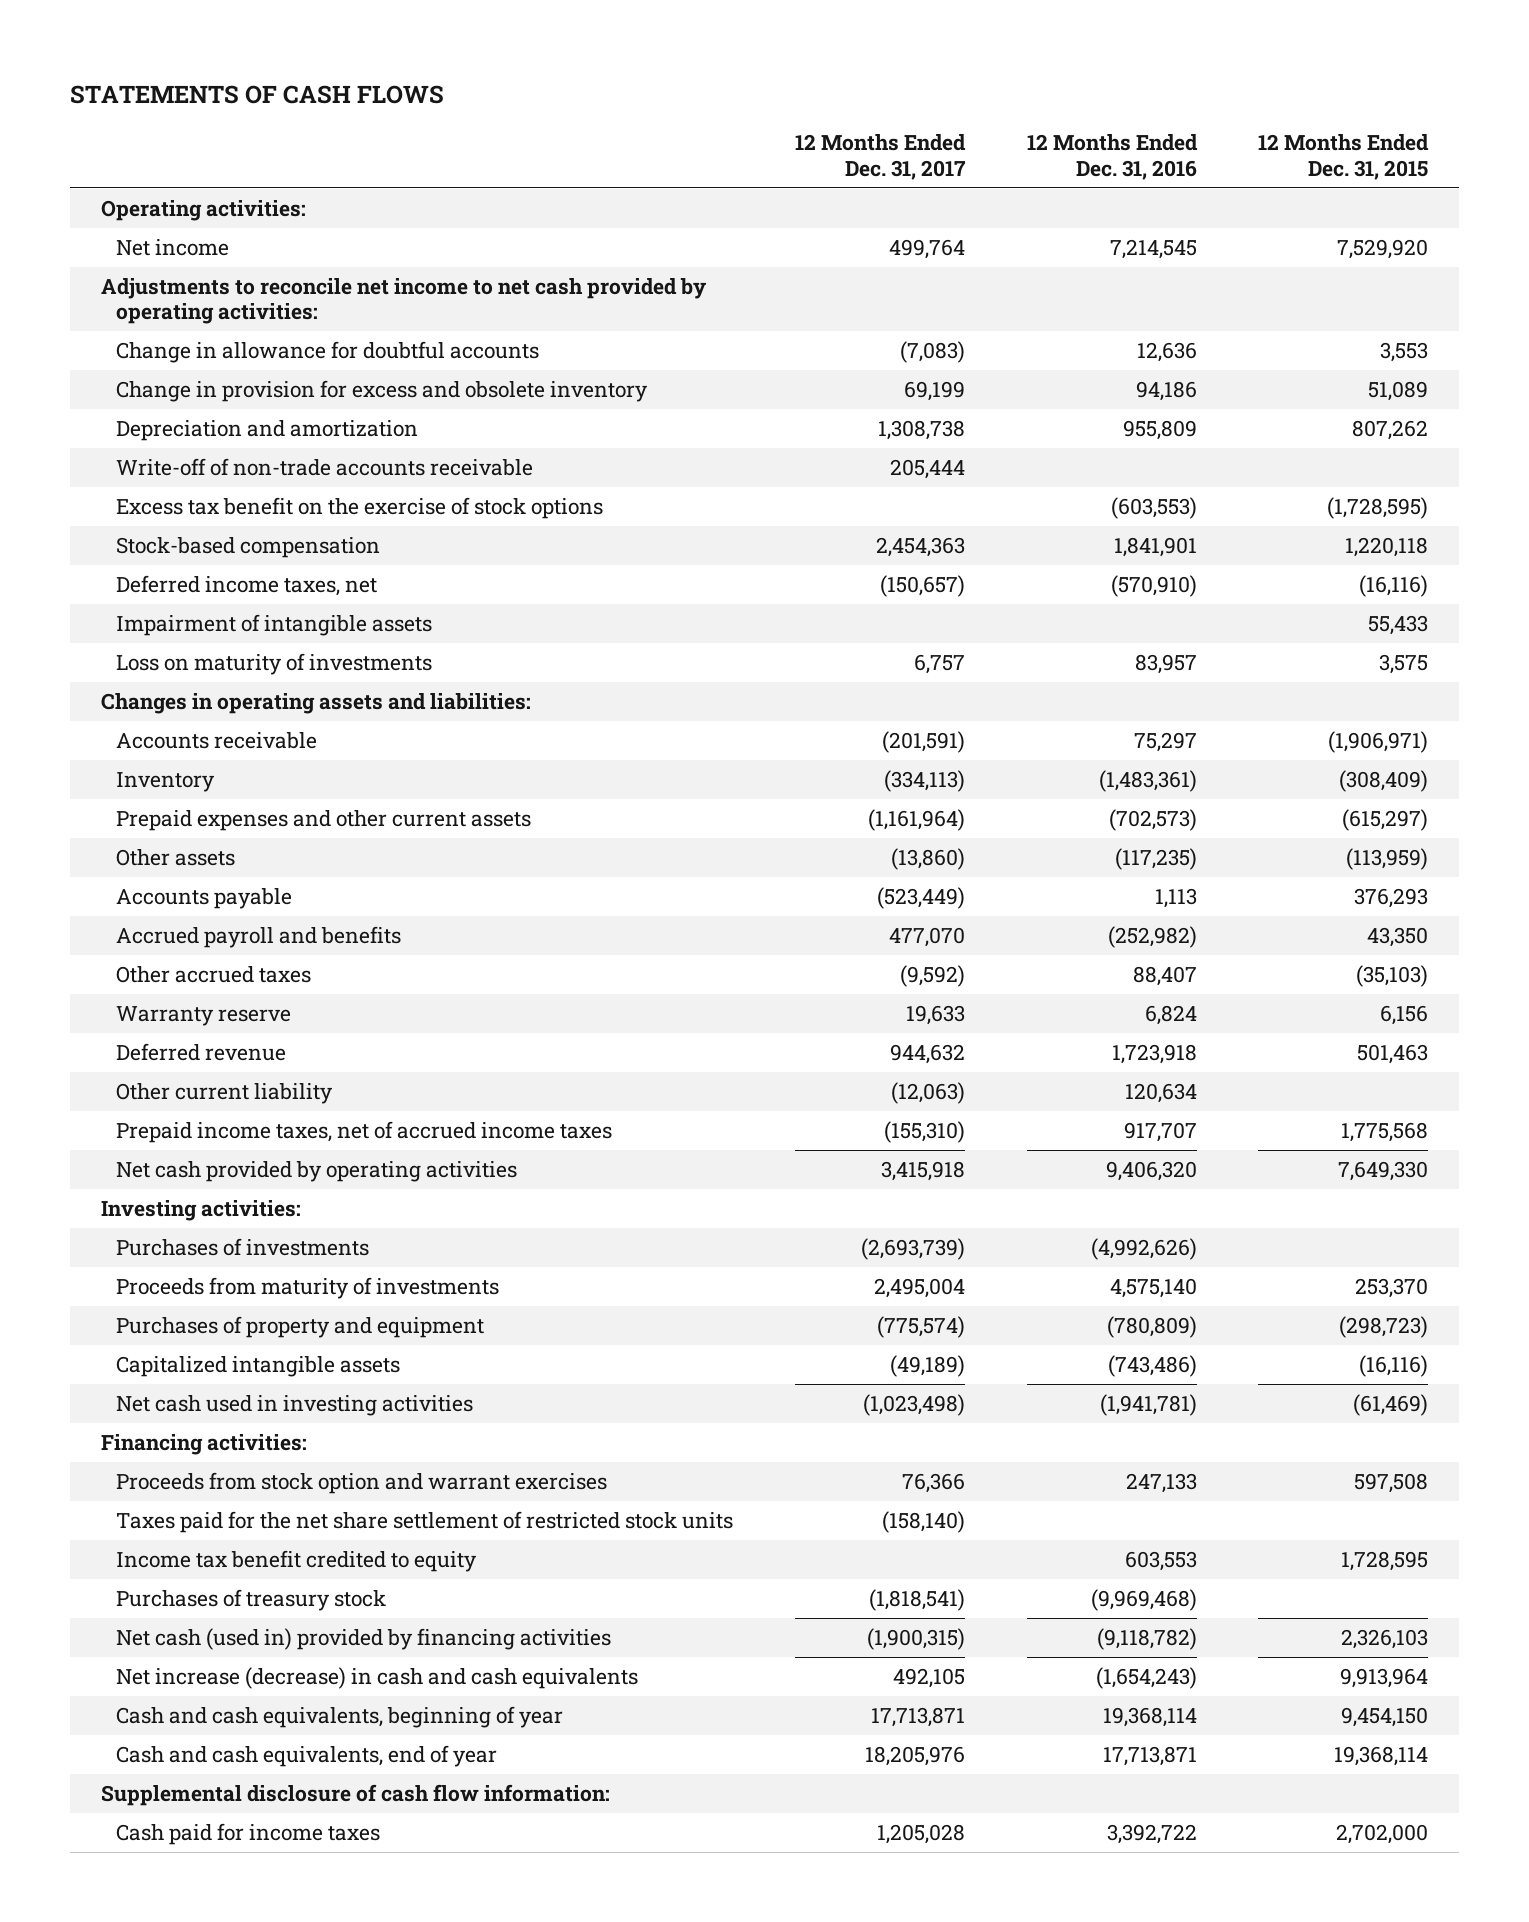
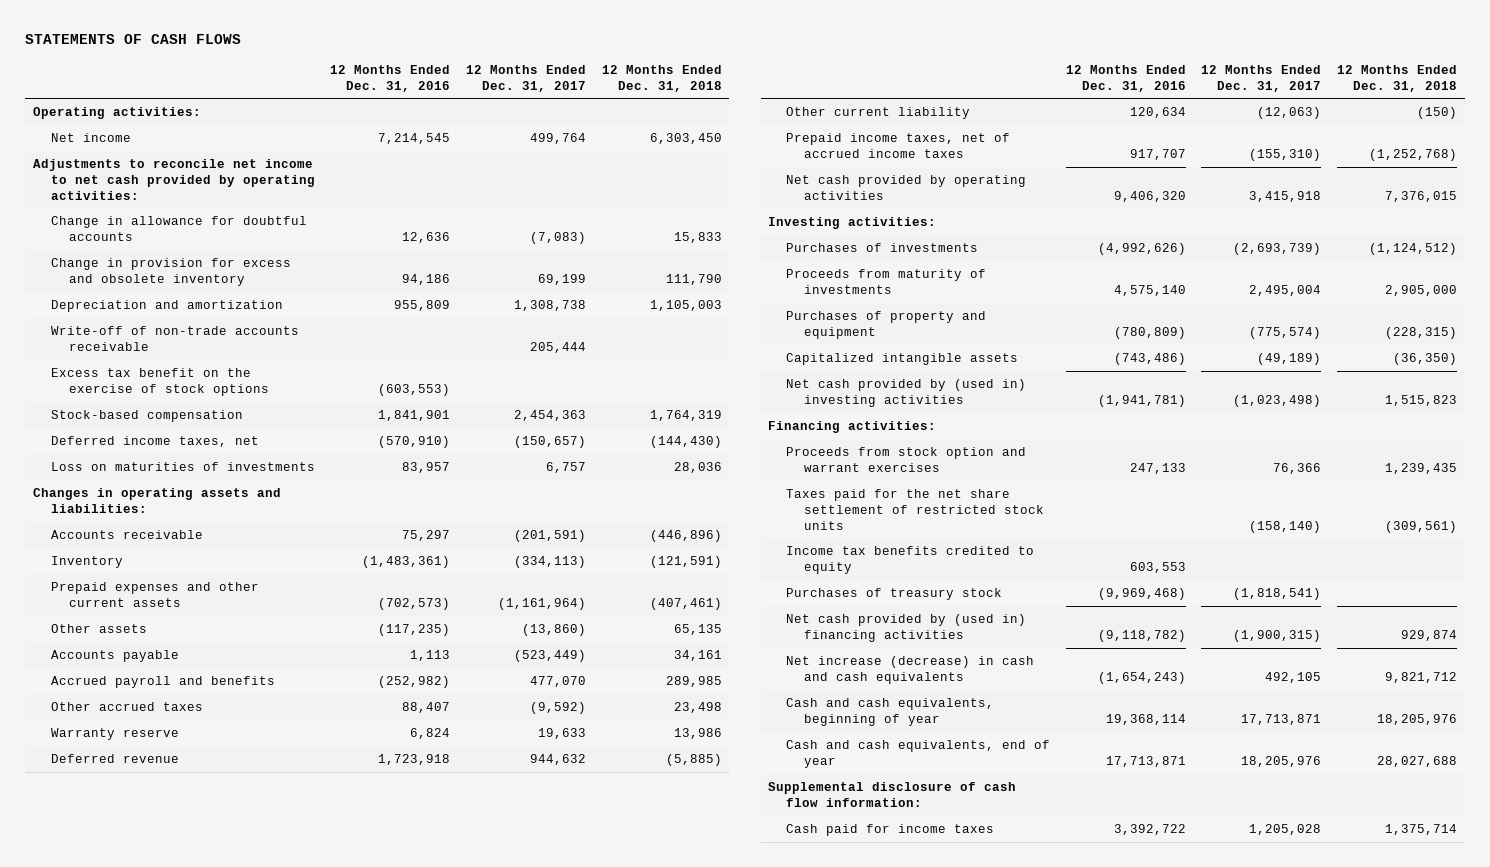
[1258,134,1430,180] 12 Months Ended Dec. 31, 2015 -> none
none -> [601,64,722,92] 12 Months Ended Dec. 31, 2018
[116,613,433,636] Impairment of intangible assets -> none
[116,652,433,675] Loss on maturity of investments -> [50,461,315,471] Loss on maturities of investments
[116,1394,474,1416] Net cash used in investing activities -> [786,378,1027,407] Net cash provided by (used in) investing activities
[116,1549,478,1572] Income tax benefit credited to equity -> [786,545,1035,574] Income tax benefits credited to equity
[116,1627,612,1650] Net cash (used in) provided by financing activities -> [786,613,1027,642] Net cash provided by (used in) financing activities

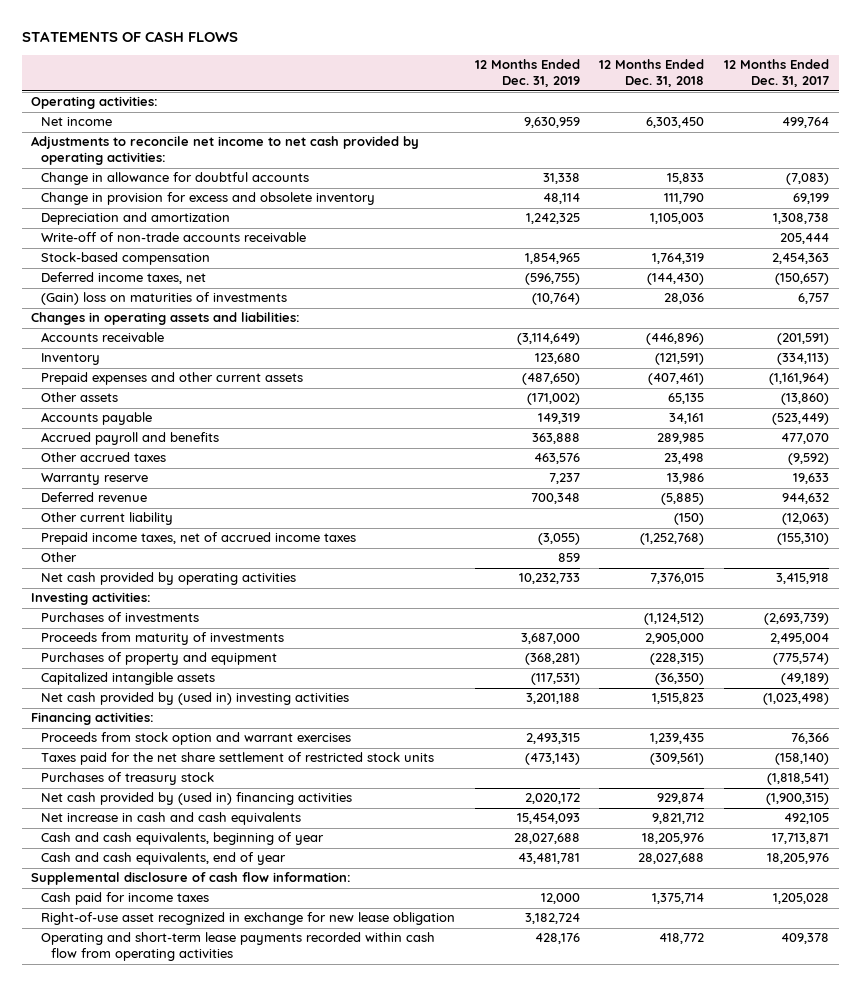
[330,64,451,92] 12 Months Ended Dec. 31, 2016 -> none
none -> [474,59,580,88] 12 Months Ended Dec. 31, 2019
[50,367,269,396] Excess tax benefit on the exercise of stock options -> none
[50,461,315,471] Loss on maturities of investments -> [41,292,288,306] (Gain) loss on maturities of investments
none -> [41,552,78,563] Other
[786,545,1035,574] Income tax benefits credited to equity -> none
[786,655,1035,684] Net increase (decrease) in cash and cash equivalents -> [41,812,302,826] Net increase in cash and cash equivalents
none -> [41,912,456,926] Right-of-use asset recognized in exchange for new lease obligation
none -> [41,932,436,962] Operating and short-term lease payments recorded within cash flow from operating activities

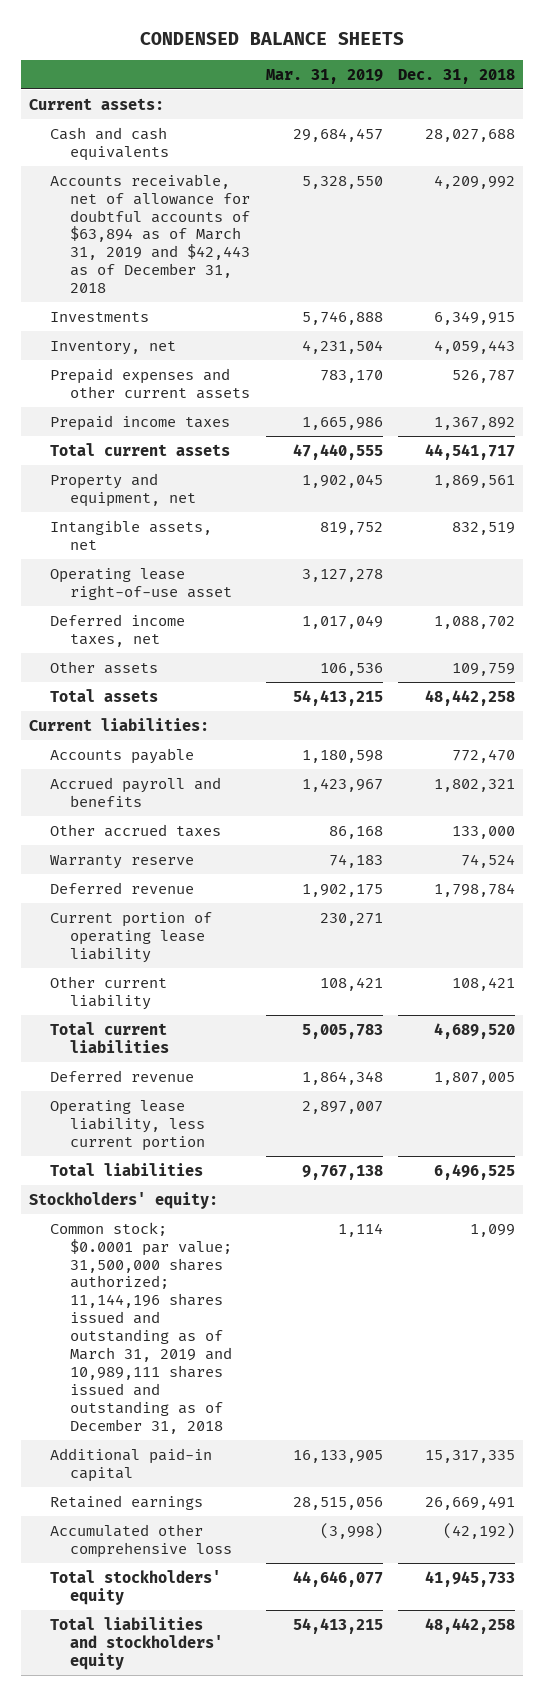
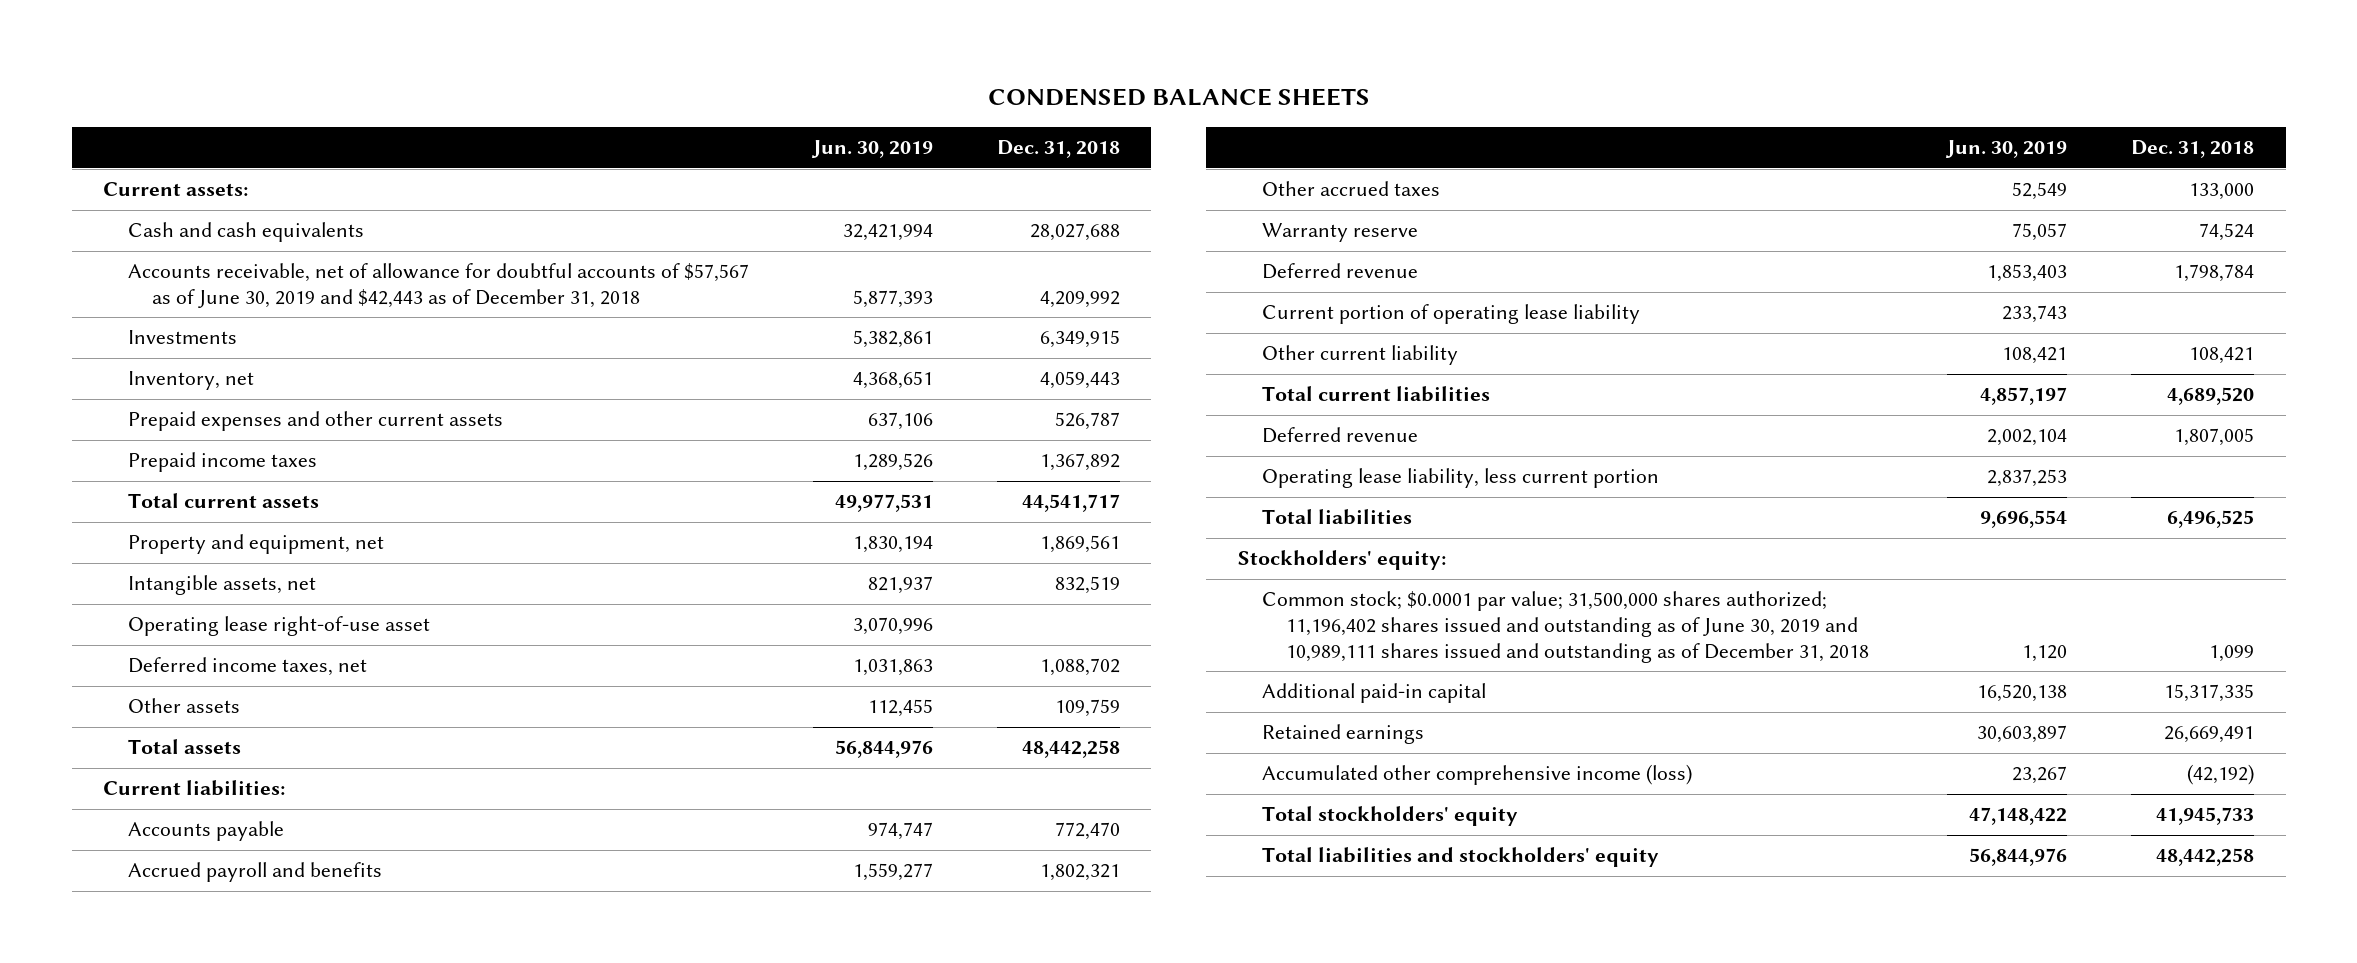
[265,68,383,84] Mar. 31, 2019 -> none
none -> [810,140,933,159] Jun. 30, 2019
[49,173,251,294] Accounts receivable, net of allowance for doubtful accounts of $63,894 as of March 31, 2019 and $42,443 as of December 31, 2018 -> [127,263,749,309] Accounts receivable, net of allowance for doubtful accounts of $57,567 as of June 30, 2019 and $42,443 as of December 31, 2018
[49,1221,233,1434] Common stock; $0.0001 par value; 31,500,000 shares authorized; 11,144,196 shares issued and outstanding as of March 31, 2019 and 10,989,111 shares issued and outstanding as of December 31, 2018 -> [1261,591,1870,664] Common stock; $0.0001 par value; 31,500,000 shares authorized; 11,196,402 shares issued and outstanding as of June 30, 2019 and 10,989,111 shares issued and outstanding as of December 31, 2018
[49,1523,233,1558] Accumulated other comprehensive loss -> [1261,764,1692,786] Accumulated other comprehensive income (loss)

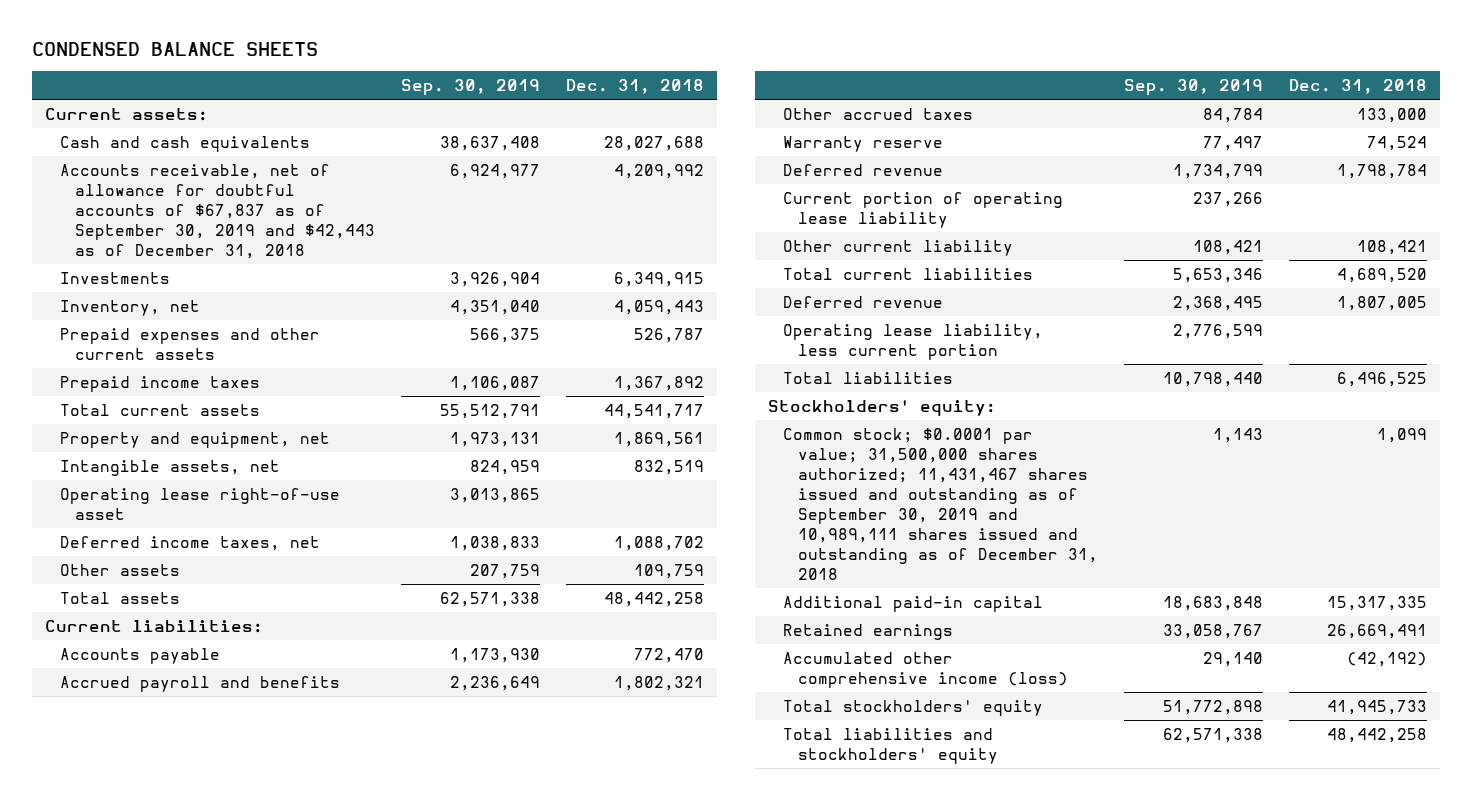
[810,140,933,159] Jun. 30, 2019 -> none
none -> [400,79,540,96] Sep. 30, 2019
[127,263,749,309] Accounts receivable, net of allowance for doubtful accounts of $57,567 as of June 30, 2019 and $42,443 as of December 31, 2018 -> [59,163,375,259] Accounts receivable, net of allowance for doubtful accounts of $67,837 as of September 30, 2019 and $42,443 as of December 31, 2018
[1261,591,1870,664] Common stock; $0.0001 par value; 31,500,000 shares authorized; 11,196,402 shares issued and outstanding as of June 30, 2019 and 10,989,111 shares issued and outstanding as of December 31, 2018 -> [782,427,1098,580] Common stock; $0.0001 par value; 31,500,000 shares authorized; 11,431,467 shares issued and outstanding as of September 30, 2019 and 10,989,111 shares issued and outstanding as of December 31, 2018

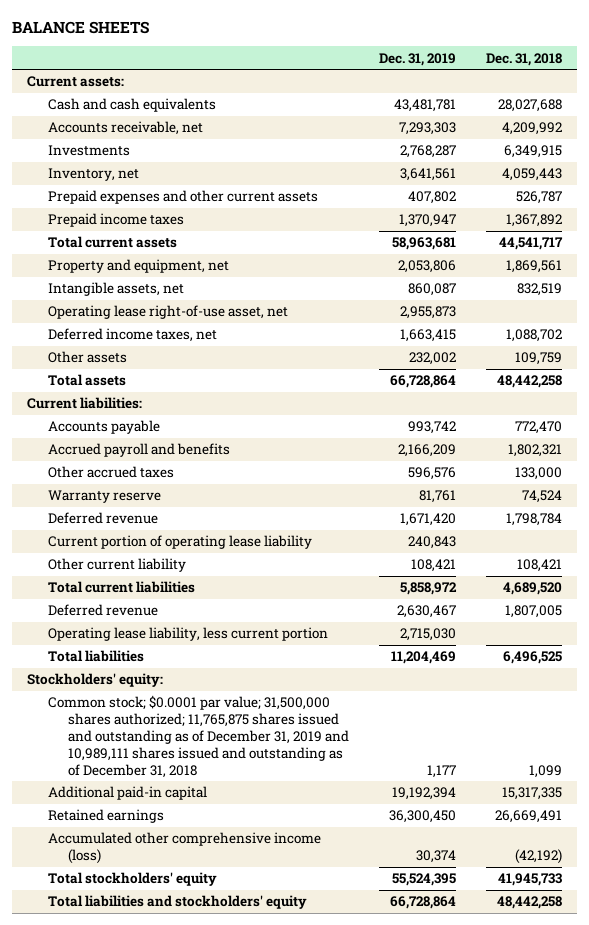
[32,42,319,57] CONDENSED BALANCE SHEETS -> [12,20,150,34] BALANCE SHEETS
[400,79,540,96] Sep. 30, 2019 -> none
none -> [379,52,457,66] Dec. 31, 2019
[59,163,375,259] Accounts receivable, net of allowance for doubtful accounts of $67,837 as of September 30, 2019 and $42,443 as of December 31, 2018 -> [47,121,203,136] Accounts receivable, net
[59,487,340,520] Operating lease right-of-use asset -> [47,305,288,320] Operating lease right-of-use asset, net
[782,427,1098,580] Common stock; $0.0001 par value; 31,500,000 shares authorized; 11,431,467 shares issued and outstanding as of September 30, 2019 and 10,989,111 shares issued and outstanding as of December 31, 2018 -> [47,695,350,778] Common stock; $0.0001 par value; 31,500,000 shares authorized; 11,765,875 shares issued and outstanding as of December 31, 2019 and 10,989,111 shares issued and outstanding as of December 31, 2018

